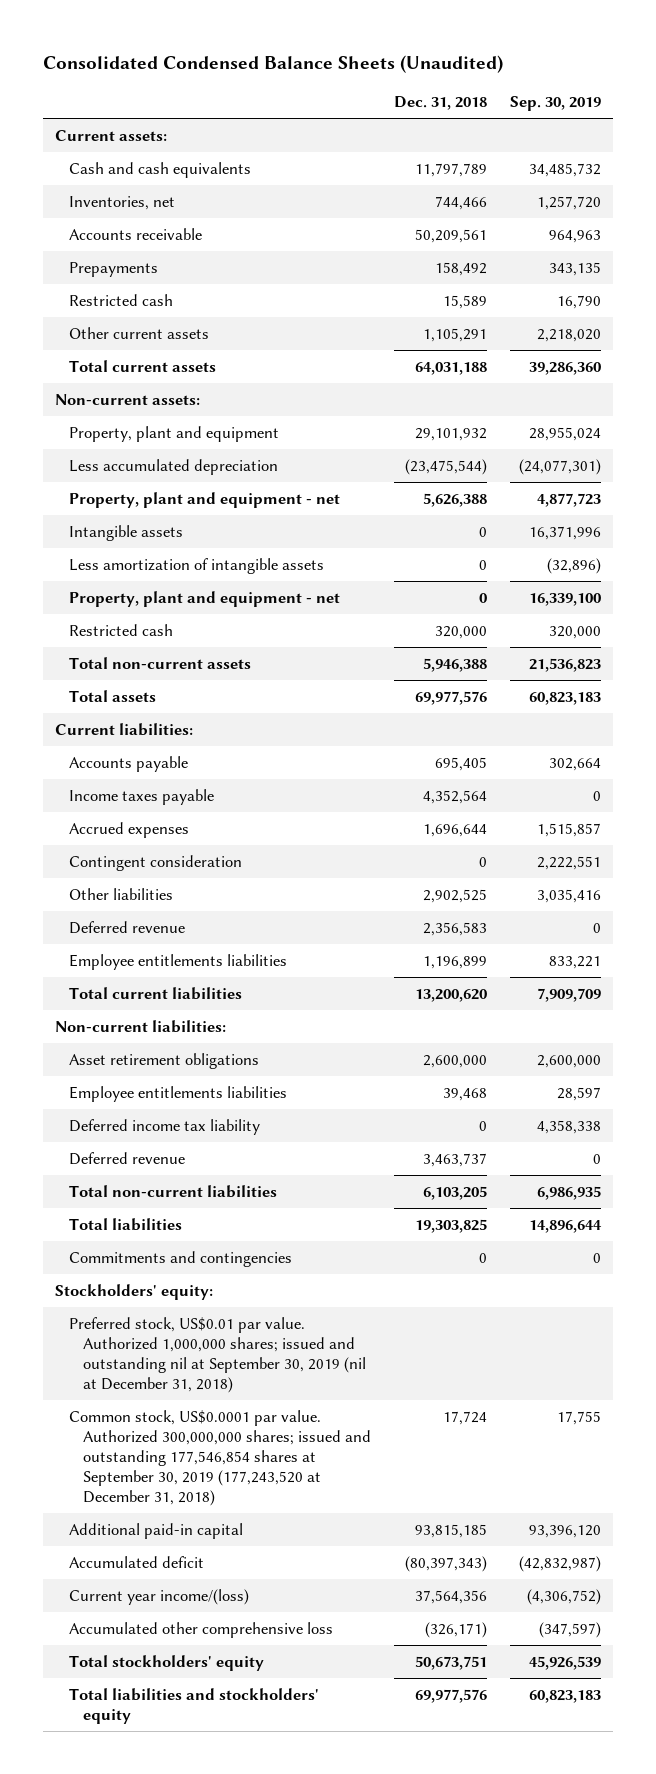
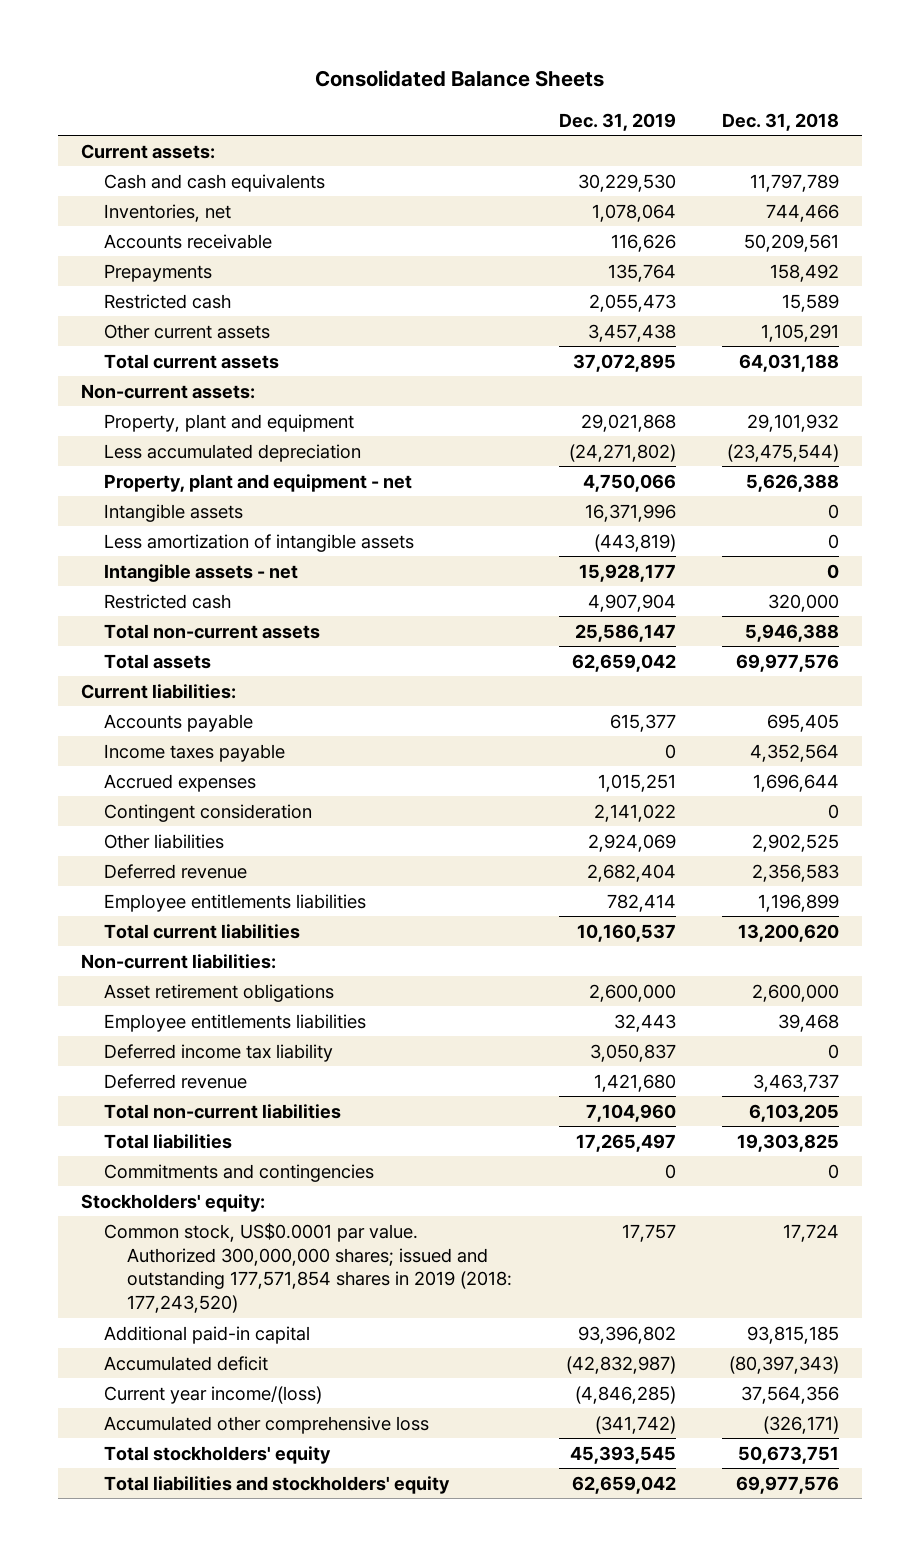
[43,54,504,73] Consolidated Condensed Balance Sheets (Unaudited) -> [314,70,604,88] Consolidated Balance Sheets
[510,95,602,111] Sep. 30, 2019 -> none
none -> [558,112,676,131] Dec. 31, 2019
[69,590,341,607] Property, plant and equipment - net -> [104,563,299,582] Intangible assets - net
[69,1316,367,1394] Preferred stock, US$0.01 par value. Authorized 1,000,000 shares; issued and outstanding nil at September 30, 2019 (nil at December 31, 2018) -> none
[69,1409,372,1507] Common stock, US$0.0001 par value. Authorized 300,000,000 shares; issued and outstanding 177,546,854 shares at September 30, 2019 (177,243,520 at December 31, 2018) -> [104,1222,513,1314] Common stock, US$0.0001 par value. Authorized 300,000,000 shares; issued and outstanding 177,571,854 shares in 2019 (2018: 177,243,520)

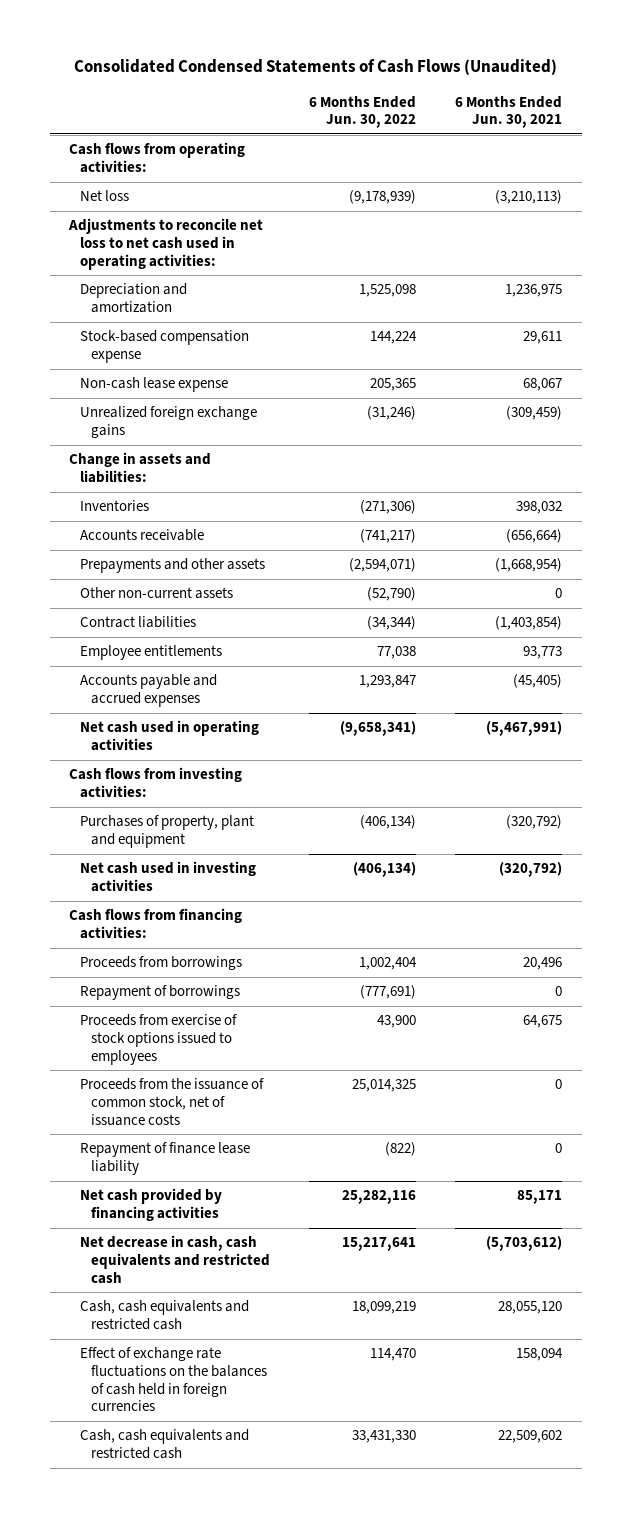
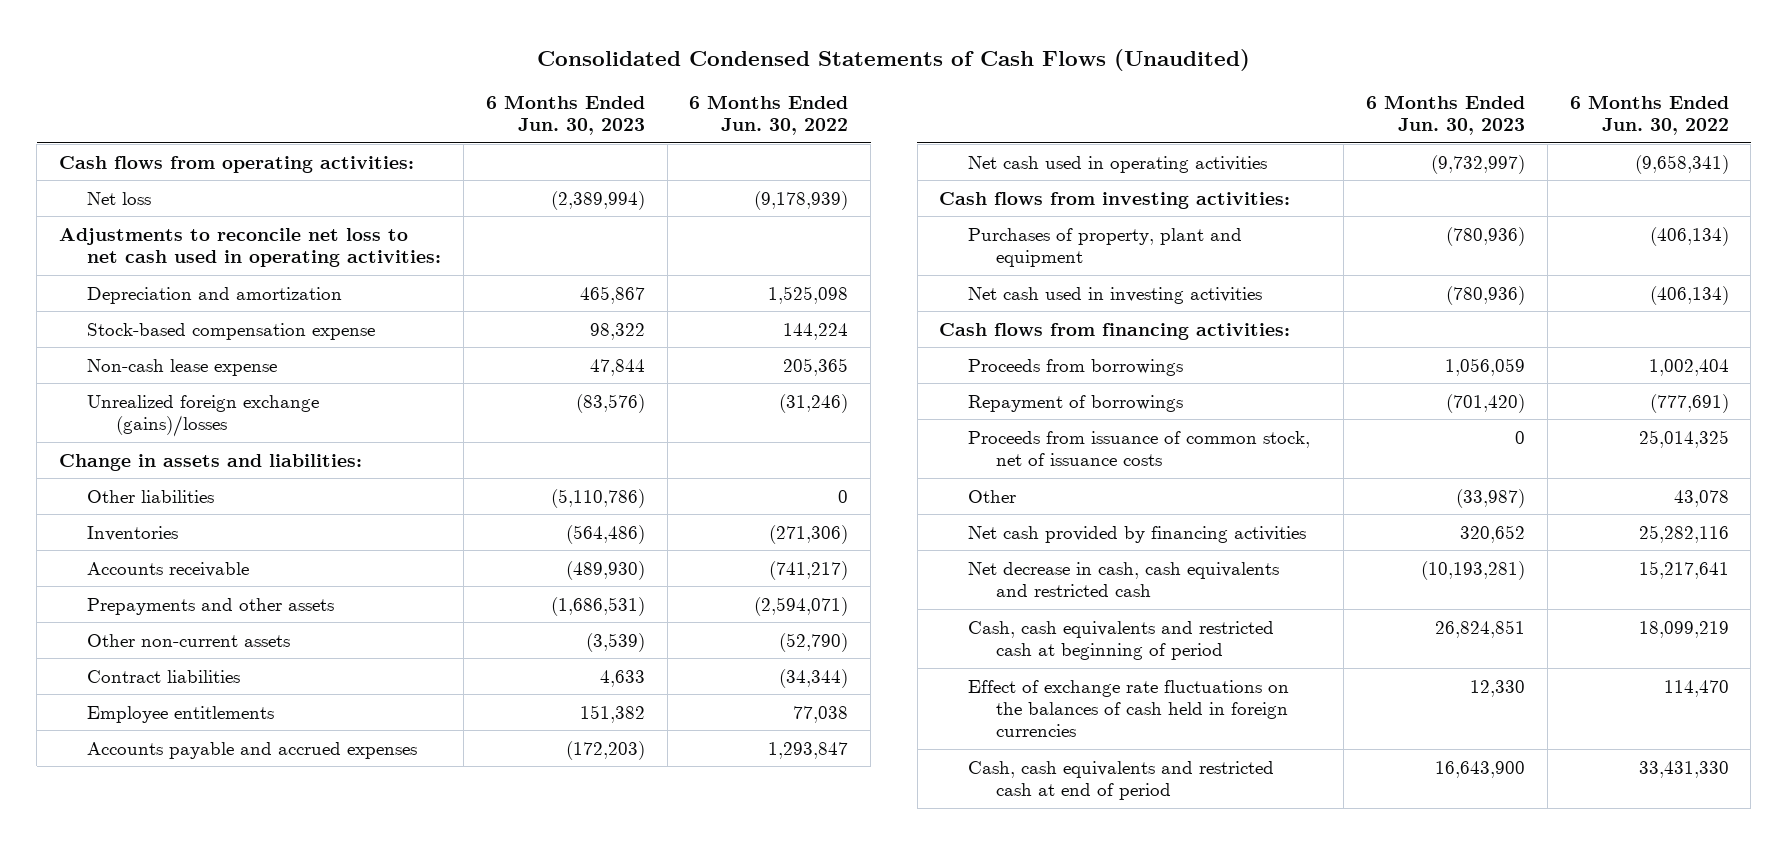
[455,95,563,129] 6 Months Ended Jun. 30, 2021 -> none
none -> [485,94,645,136] 6 Months Ended Jun. 30, 2023
[80,406,258,439] Unrealized foreign exchange gains -> [87,394,320,437] Unrealized foreign exchange (gains)/losses
none -> [87,489,215,503] Other liabilities
[80,1014,238,1065] Proceeds from exercise of stock options issued to employees -> none
[80,1142,251,1176] Repayment of finance lease liability -> none
[80,1078,265,1126] Proceeds from the issuance of common stock, net of issuance costs -> [967,430,1310,466] Proceeds from issuance of common stock, net of issuance costs
none -> [967,489,1016,503] Other
[80,1300,250,1331] Cash, cash equivalents and restricted cash -> [967,620,1274,660] Cash, cash equivalents and restricted cash at beginning of period
[80,1429,250,1460] Cash, cash equivalents and restricted cash -> [967,760,1274,800] Cash, cash equivalents and restricted cash at end of period

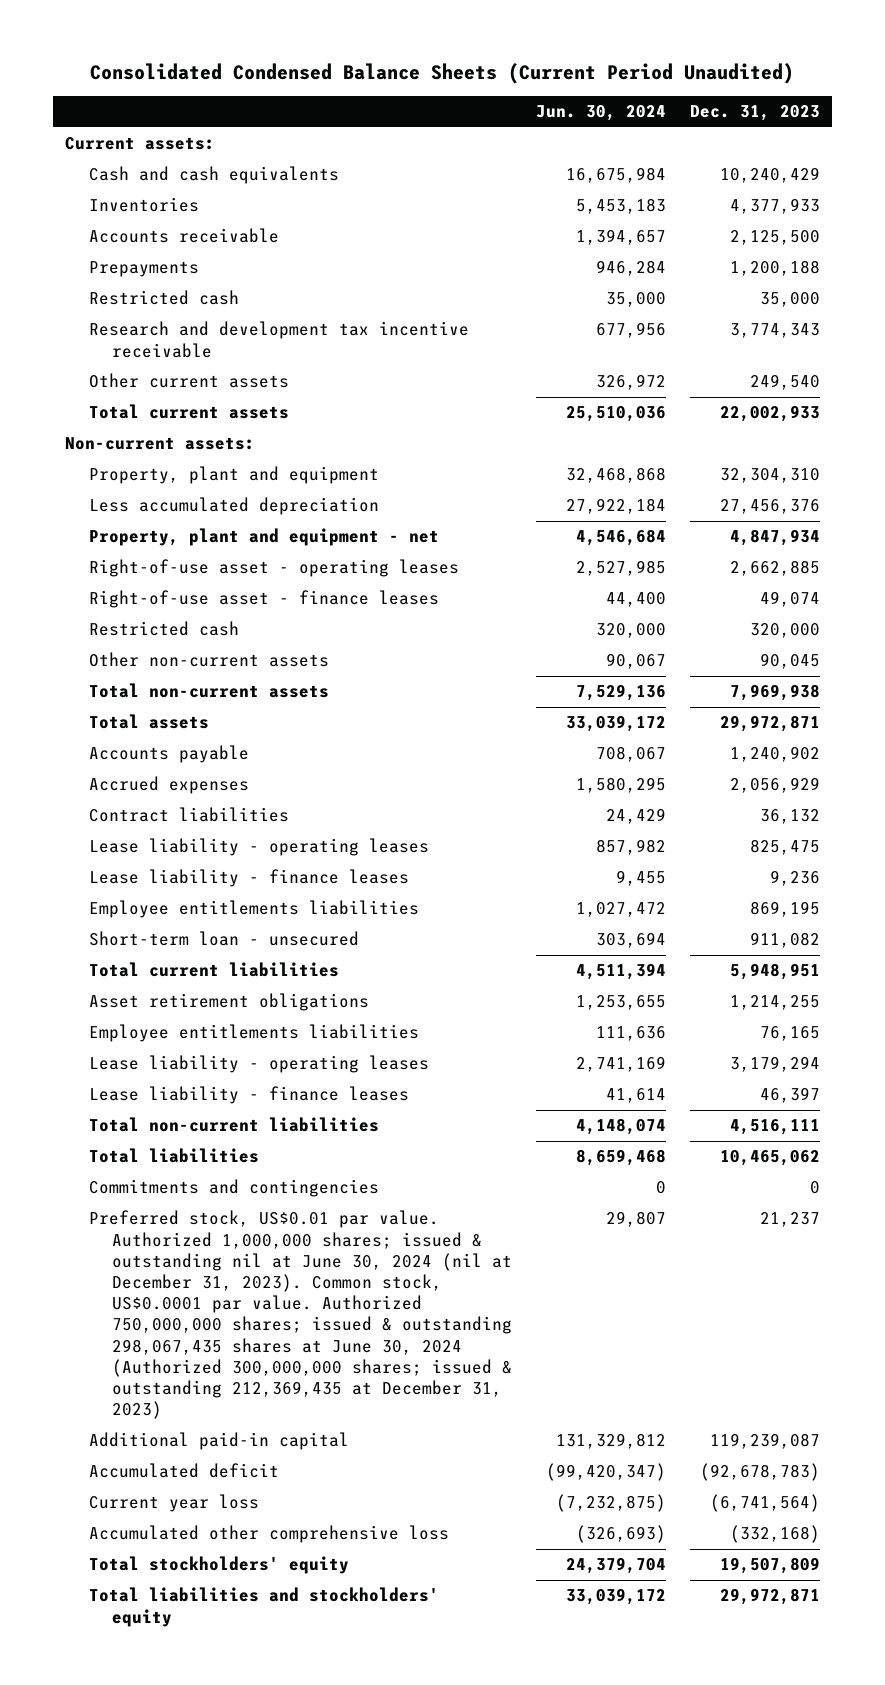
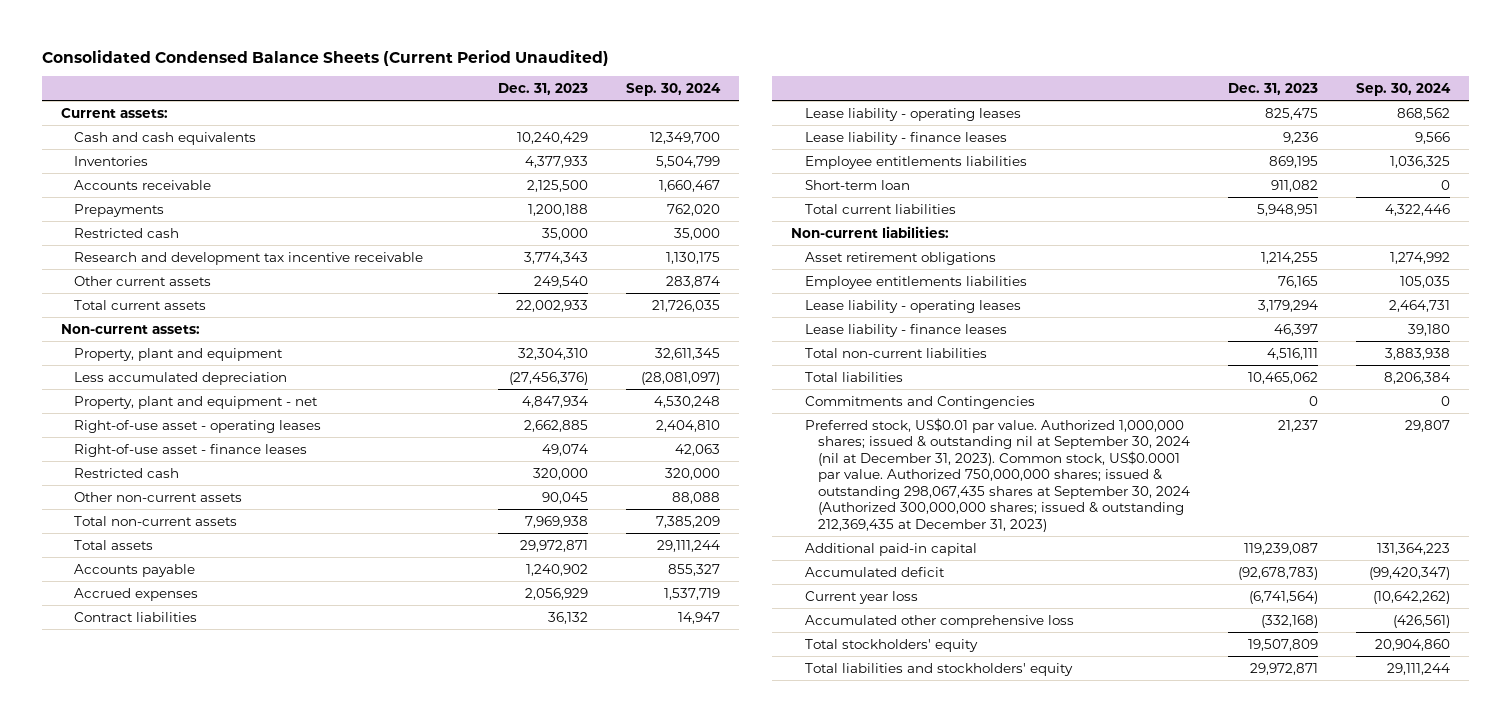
[536,105,667,122] Jun. 30, 2024 -> none
none -> [625,82,721,96] Sep. 30, 2024
[720,499,821,515] 27,456,376 -> [508,371,588,385] (27,456,376)
[88,931,359,947] Short-term loan - unsecured -> [804,179,910,190] Short-term loan
none -> [791,225,950,238] Non-current liabilities:
[88,1179,379,1198] Commitments and contingencies -> [804,395,1035,409] Commitments and Contingencies
[88,1210,513,1420] Preferred stock, US$0.01 par value. Authorized 1,000,000 shares; issued & outstanding nil at June 30, 2024 (nil at December 31, 2023). Common stock, US$0.0001 par value. Authorized 750,000,000 shares; issued & outstanding 298,067,435 shares at June 30, 2024 (Authorized 300,000,000 shares; issued & outstanding 212,369,435 at December 31, 2023) -> [804,417,1190,532] Preferred stock, US$0.01 par value. Authorized 1,000,000 shares; issued & outstanding nil at September 30, 2024 (nil at December 31, 2023). Common stock, US$0.0001 par value. Authorized 750,000,000 shares; issued & outstanding 298,067,435 shares at September 30, 2024 (Authorized 300,000,000 shares; issued & outstanding 212,369,435 at December 31, 2023)

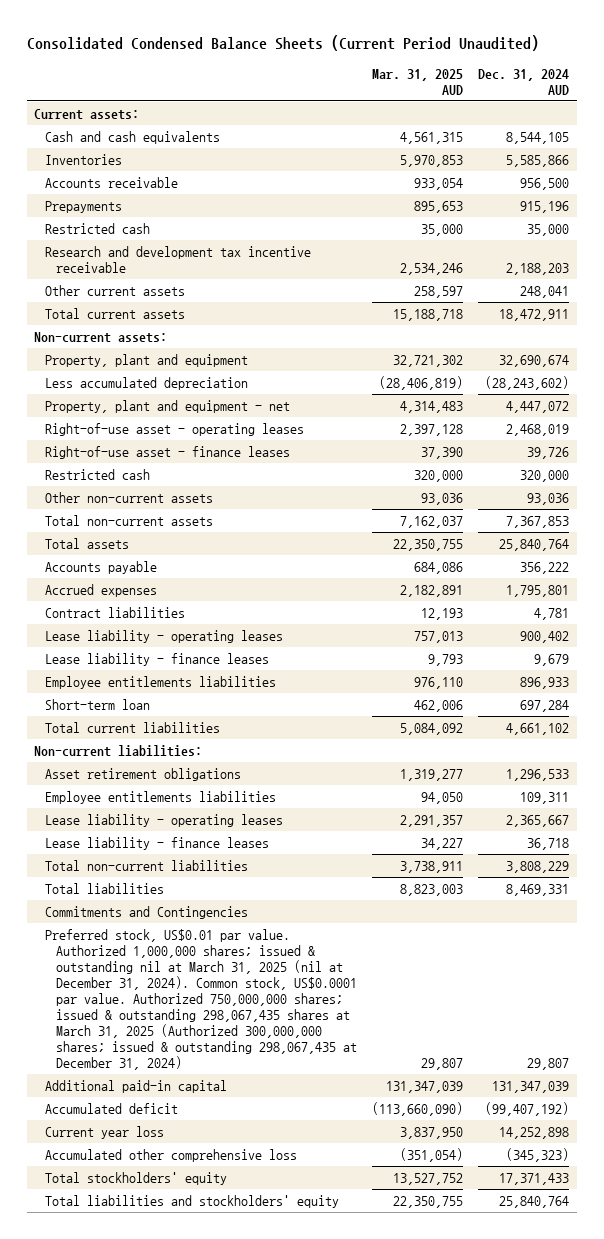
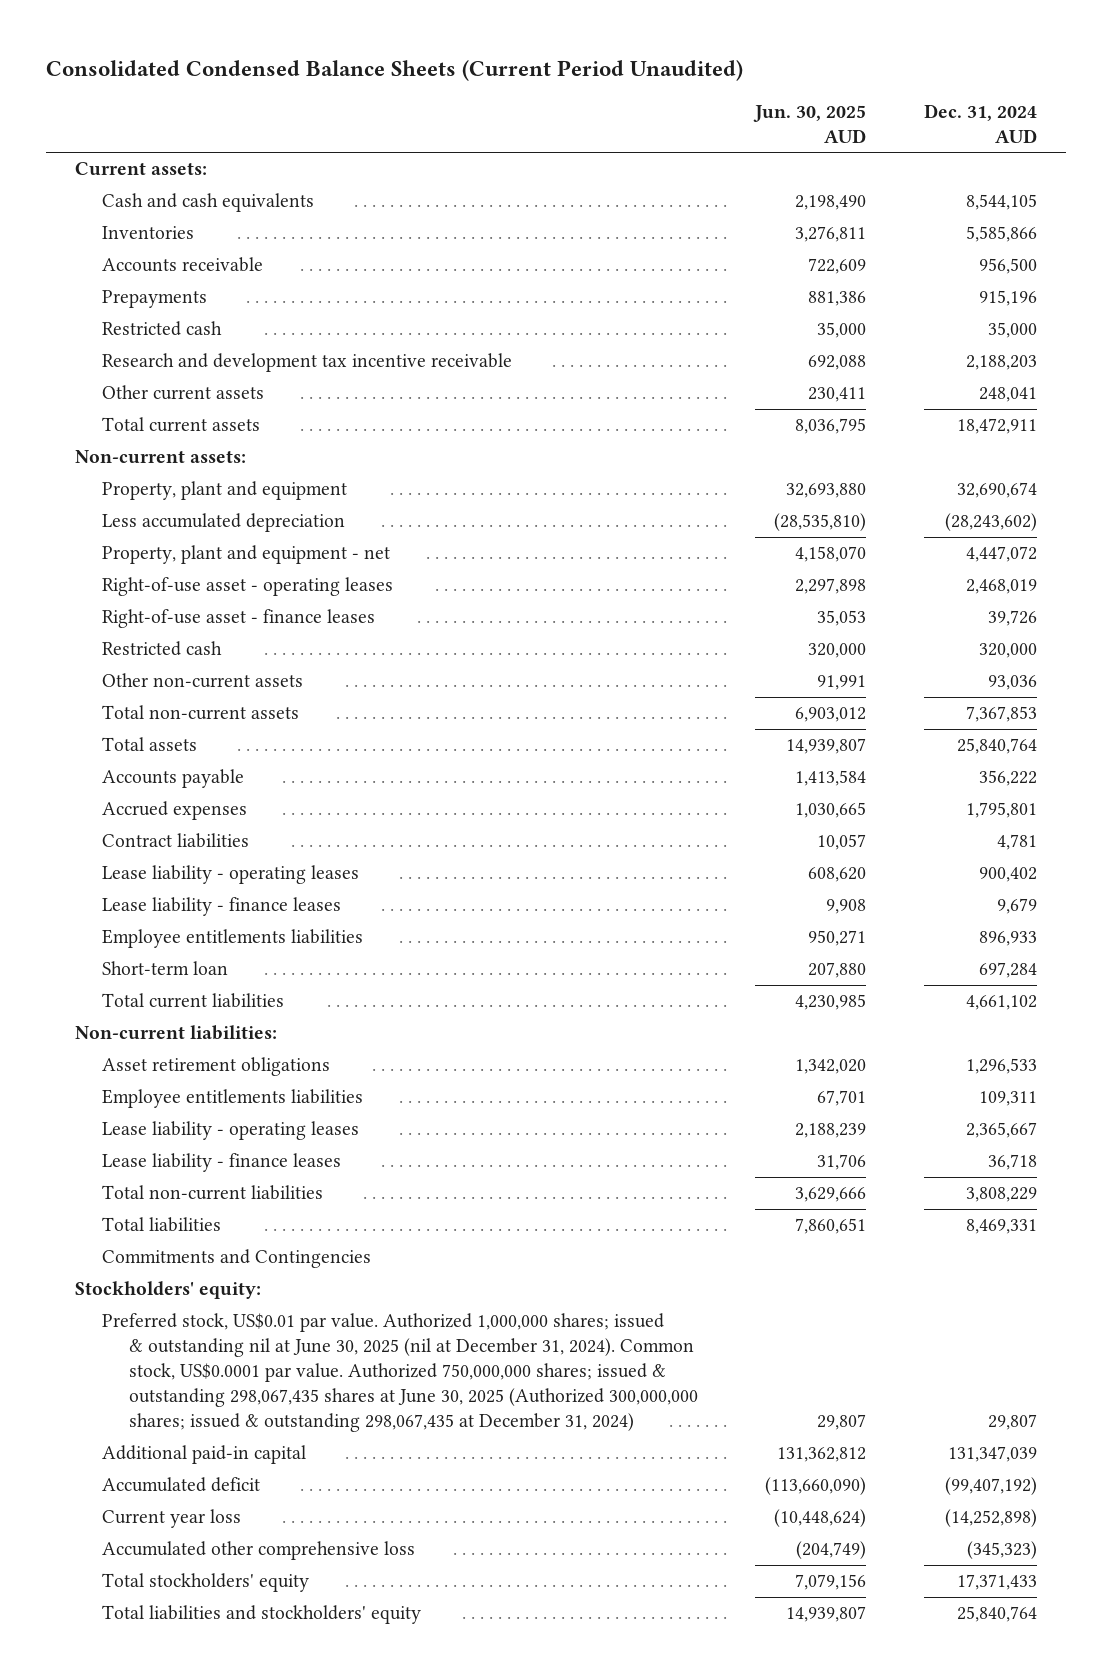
[372,69,464,96] Mar. 31, 2025 AUD -> none
none -> [753,104,867,143] Jun. 30, 2025 AUD
none -> [74,1281,261,1300] Stockholders' equity:
[45,928,358,1071] Preferred stock, US$0.01 par value. Authorized 1,000,000 shares; issued & outstanding nil at March 31, 2025 (nil at December 31, 2024). Common stock, US$0.0001 par value. Authorized 750,000,000 shares; issued & outstanding 298,067,435 shares at March 31, 2025 (Authorized 300,000,000 shares; issued & outstanding 298,067,435 at December 31, 2024) -> [101,1313,698,1433] Preferred stock, US$0.01 par value. Authorized 1,000,000 shares; issued & outstanding nil at June 30, 2025 (nil at December 31, 2024). Common stock, US$0.0001 par value. Authorized 750,000,000 shares; issued & outstanding 298,067,435 shares at June 30, 2025 (Authorized 300,000,000 shares; issued & outstanding 298,067,435 at December 31, 2024)
[499,1126,570,1139] 14,252,898 -> [945,1509,1038,1528] (14,252,898)

